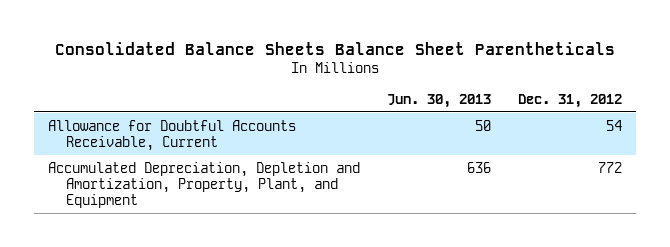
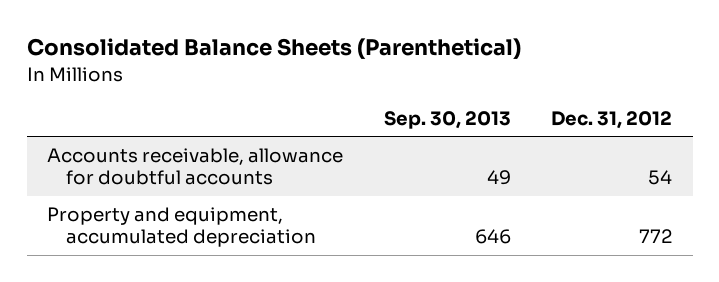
[54,41,615,55] Consolidated Balance Sheets Balance Sheet Parentheticals -> [26,38,521,60] Consolidated Balance Sheets (Parenthetical)
[386,93,491,108] Jun. 30, 2013 -> none
none -> [383,110,511,129] Sep. 30, 2013
[47,119,296,151] Allowance for Doubtful Accounts Receivable, Current -> [46,148,343,186] Accounts receivable, allowance for doubtful accounts
[47,161,360,209] Accumulated Depreciation, Depletion and Amortization, Property, Plant, and Equipment -> [46,207,316,248] Property and equipment, accumulated depreciation

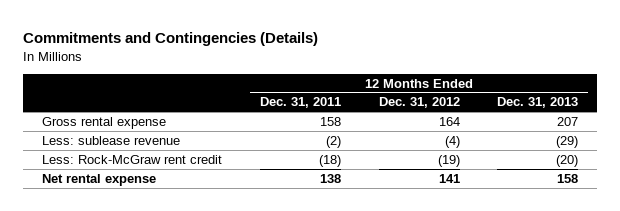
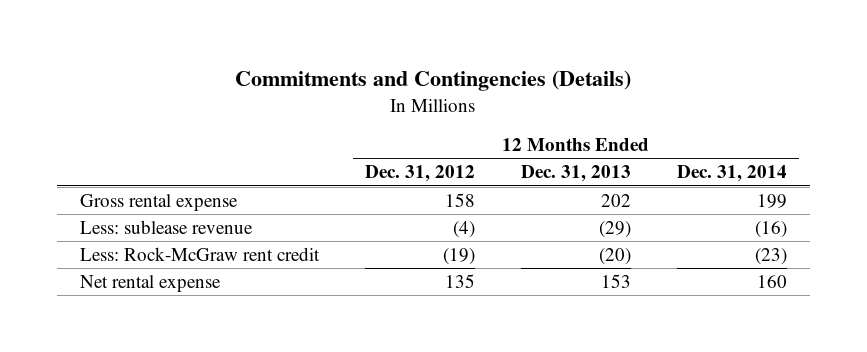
[259,97,341,109] Dec. 31, 2011 -> none
none -> [677,165,788,183] Dec. 31, 2014
[438,116,460,126] 164 -> [444,193,475,208] 158
[557,116,579,126] 207 -> [601,194,632,208] 202
[438,173,460,183] 141 -> [444,274,475,289] 135
[557,173,579,183] 158 -> [601,274,632,289] 153

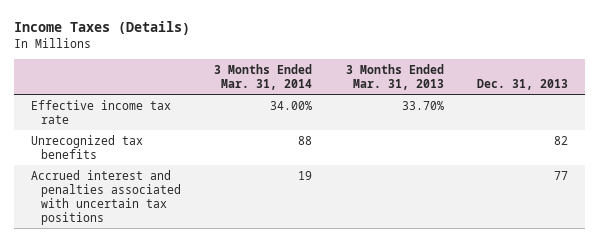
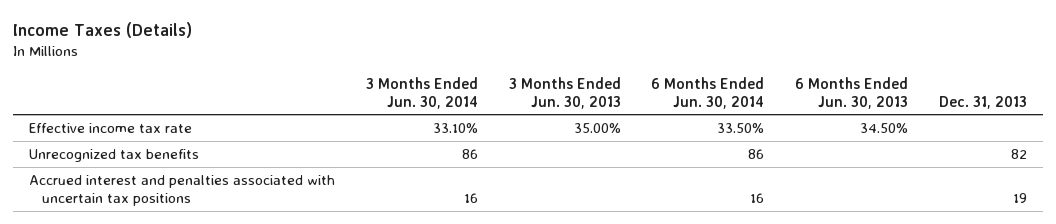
[214,63,313,90] 3 Months Ended Mar. 31, 2014 -> none
[345,63,444,90] 3 Months Ended Mar. 31, 2013 -> none
none -> [365,76,478,109] 3 Months Ended Jun. 30, 2014
none -> [508,76,621,109] 3 Months Ended Jun. 30, 2013
none -> [651,76,765,109] 6 Months Ended Jun. 30, 2014
none -> [795,76,909,109] 6 Months Ended Jun. 30, 2013
[554,170,569,180] 77 -> [1013,192,1028,203] 19

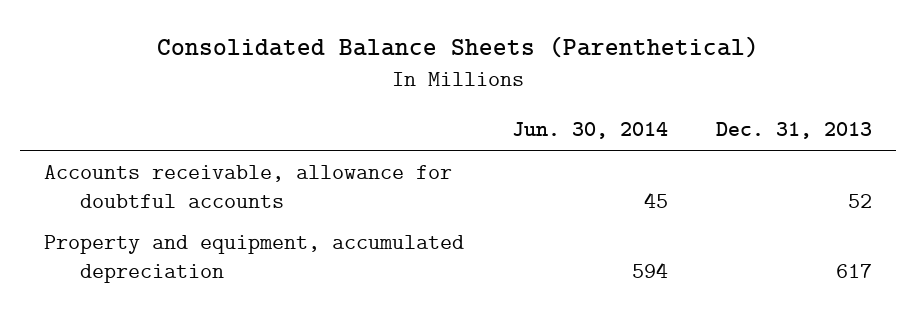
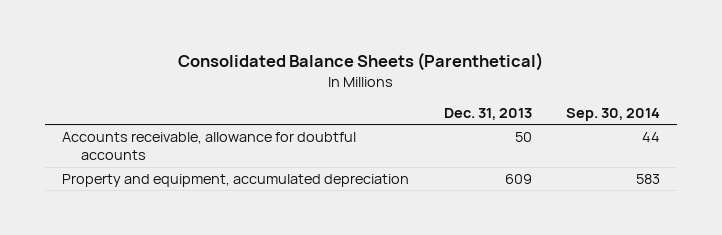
[512,122,669,140] Jun. 30, 2014 -> none
none -> [566,107,661,121] Sep. 30, 2014
[848,193,873,208] 52 -> [514,131,532,142] 50
[836,263,873,278] 617 -> [504,173,532,184] 609

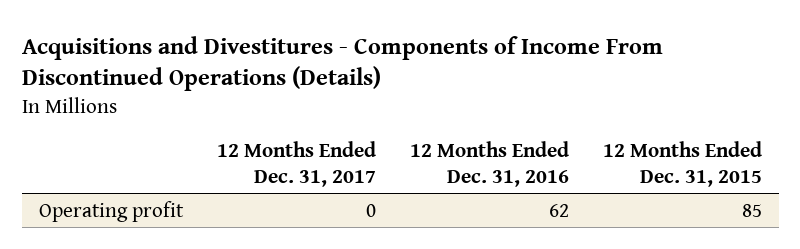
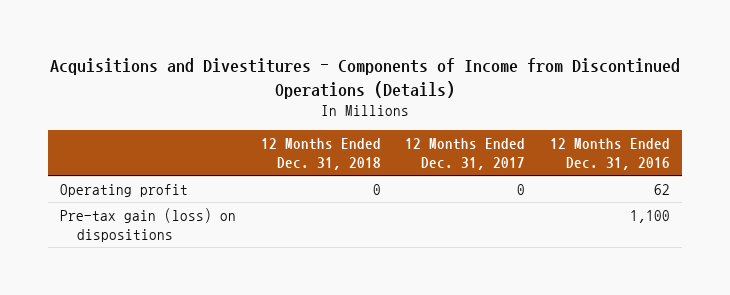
[21,35,663,92] Acquisitions and Divestitures - Components of Income From Discontinued Operations (Details) -> [49,58,680,99] Acquisitions and Divestitures - Components of Income from Discontinued Operations (Details)
[602,140,762,187] 12 Months Ended Dec. 31, 2015 -> none
none -> [260,138,381,171] 12 Months Ended Dec. 31, 2018
none -> [59,207,236,243] Pre-tax gain (loss) on dispositions

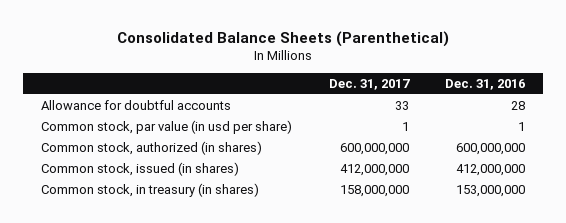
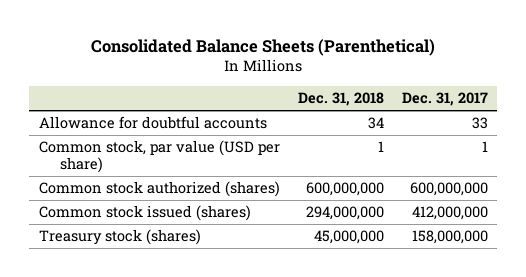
[445,78,526,90] Dec. 31, 2016 -> none
none -> [297,92,384,107] Dec. 31, 2018
[40,120,292,135] Common stock, par value (in usd per share) -> [38,140,280,174] Common stock, par value (USD per share)
[40,141,262,156] Common stock, authorized (in shares) -> [38,181,280,198] Common stock authorized (shares)
[40,162,239,177] Common stock, issued (in shares) -> [38,205,251,222] Common stock issued (shares)
[40,183,259,198] Common stock, in treasury (in shares) -> [38,229,201,246] Treasury stock (shares)

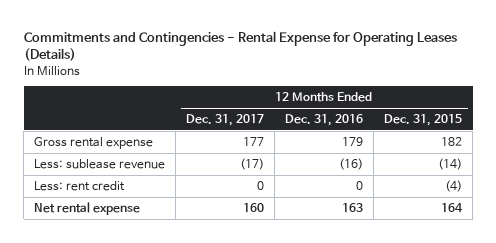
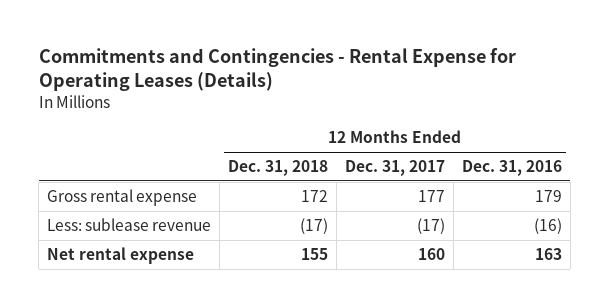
[384,114,463,127] Dec. 31, 2015 -> none
none -> [228,160,329,177] Dec. 31, 2018
[34,181,126,192] Less: rent credit -> none

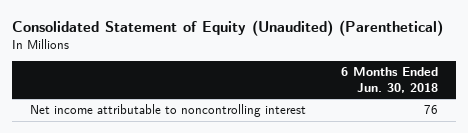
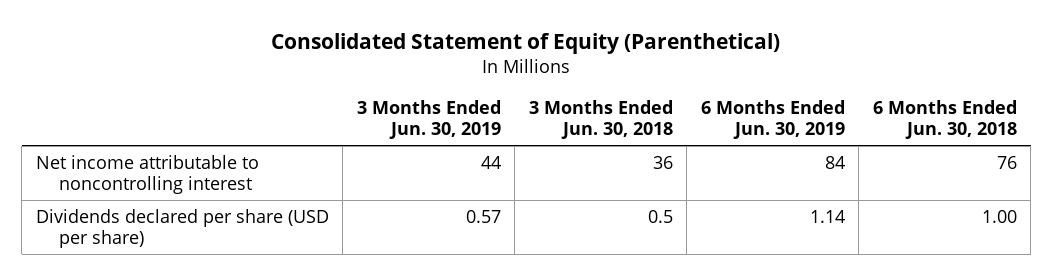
[12,19,444,36] Consolidated Statement of Equity (Unaudited) (Parenthetical) -> [271,33,781,55] Consolidated Statement of Equity (Parenthetical)
none -> [356,99,501,140] 3 Months Ended Jun. 30, 2019
none -> [528,99,673,140] 3 Months Ended Jun. 30, 2018
none -> [700,99,845,140] 6 Months Ended Jun. 30, 2019
none -> [35,208,329,249] Dividends declared per share (USD per share)

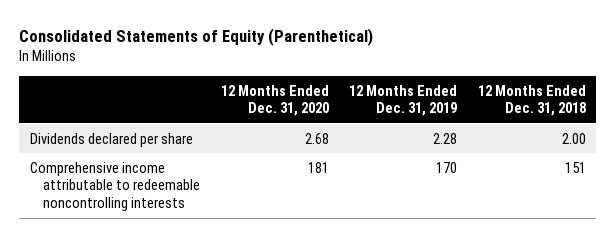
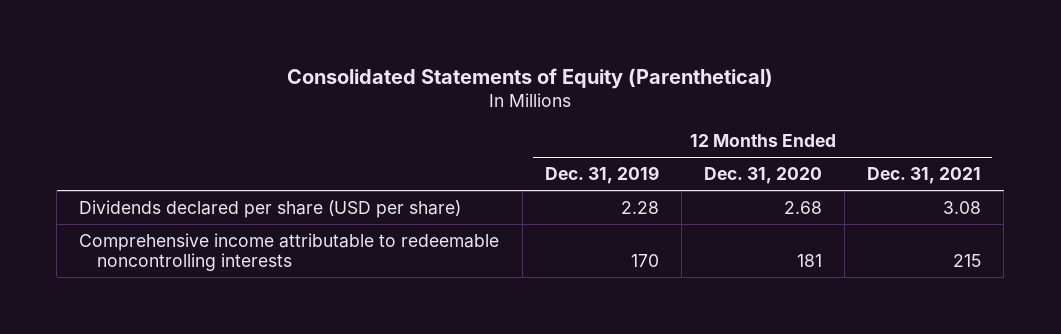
[478,84,587,117] 12 Months Ended Dec. 31, 2018 -> none
none -> [867,166,982,184] Dec. 31, 2021
[29,132,193,147] Dividends declared per share -> [79,199,462,218] Dividends declared per share (USD per share)

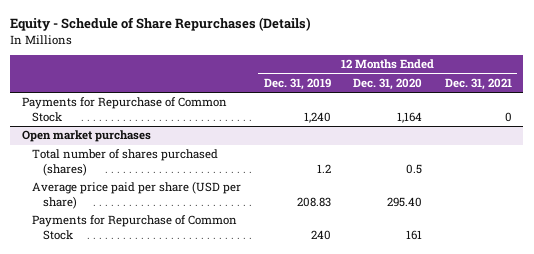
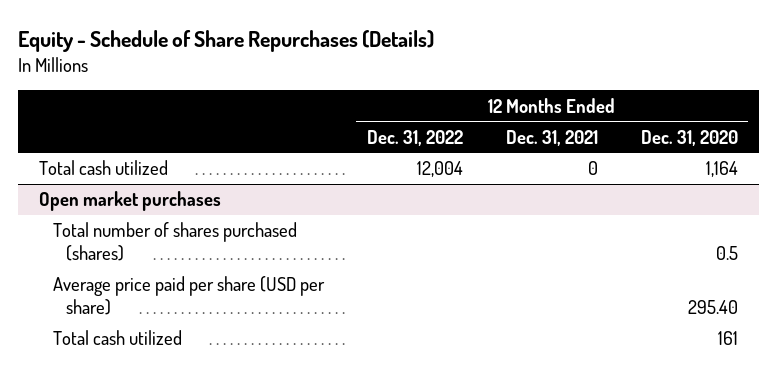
[263,78,331,91] Dec. 31, 2019 -> none
none -> [366,129,463,146] Dec. 31, 2022
[21,97,227,122] Payments for Repurchase of Common Stock -> [39,160,169,176] Total cash utilized
[32,215,238,240] Payments for Repurchase of Common Stock -> [52,330,182,346] Total cash utilized

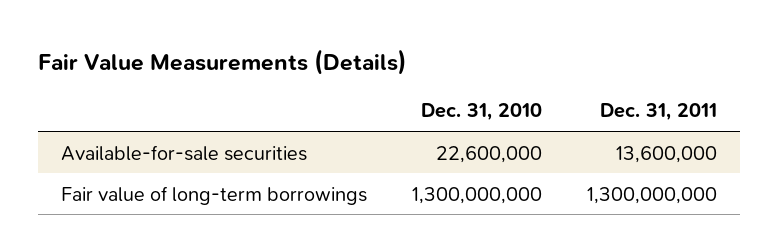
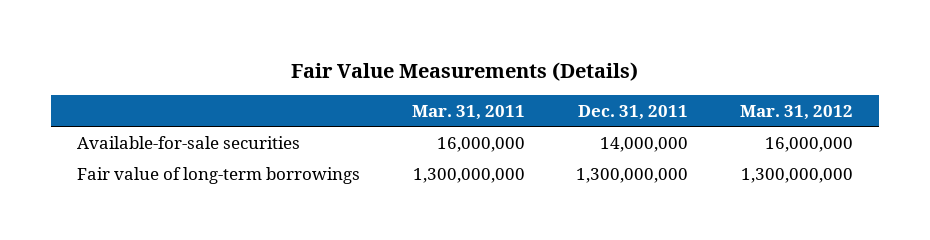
[420,103,542,122] Dec. 31, 2010 -> none
none -> [411,105,525,121] Mar. 31, 2011
none -> [740,105,854,121] Mar. 31, 2012
[616,145,718,163] 13,600,000 -> [600,136,689,152] 14,000,000

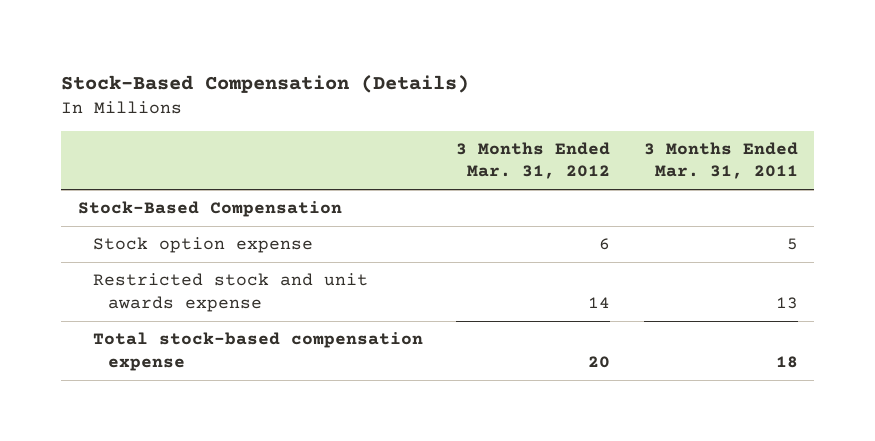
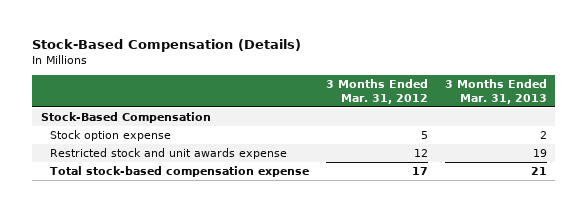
[643,142,798,180] 3 Months Ended Mar. 31, 2011 -> none
none -> [444,79,547,104] 3 Months Ended Mar. 31, 2013
[599,238,611,251] 6 -> [420,131,428,140] 5
[588,296,611,308] 14 -> [413,149,428,158] 12
[588,355,611,368] 20 -> [411,167,428,176] 17

